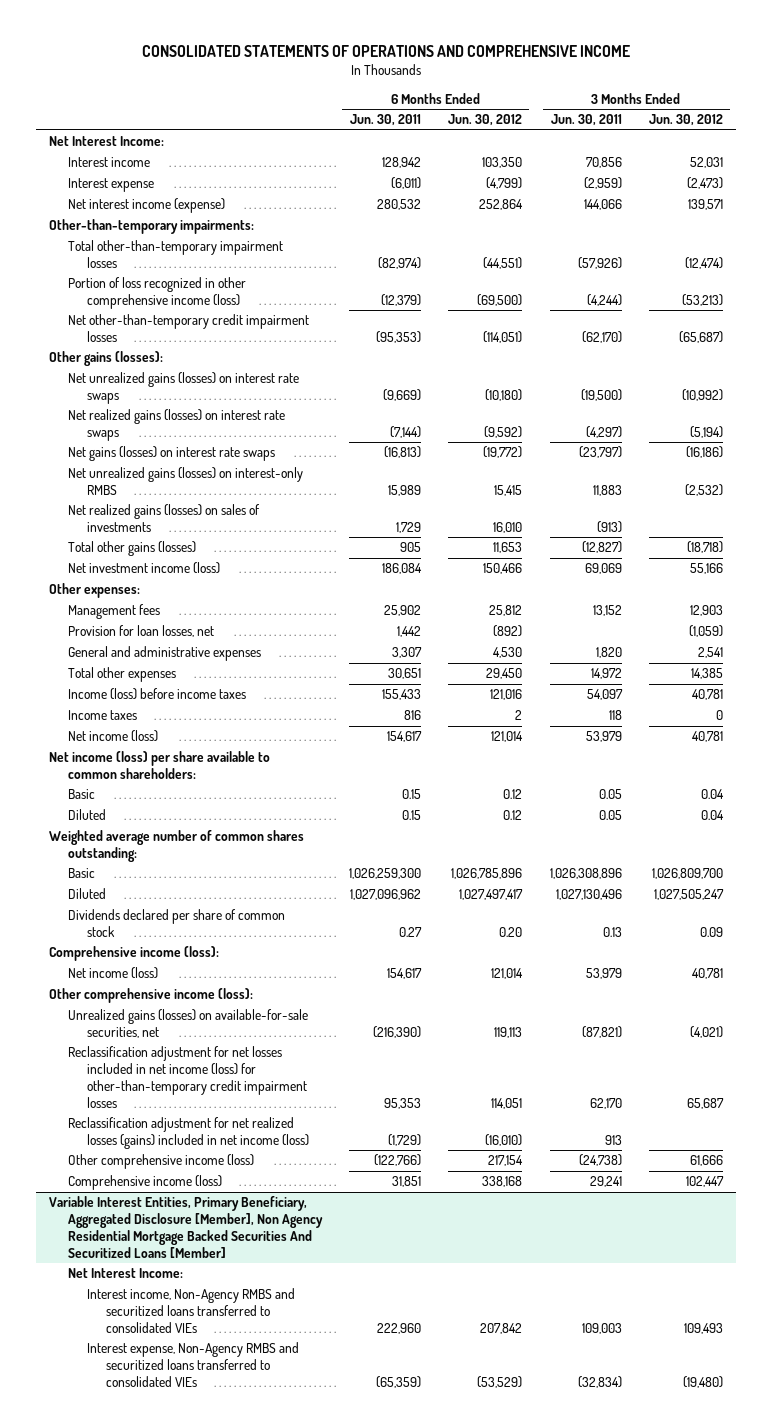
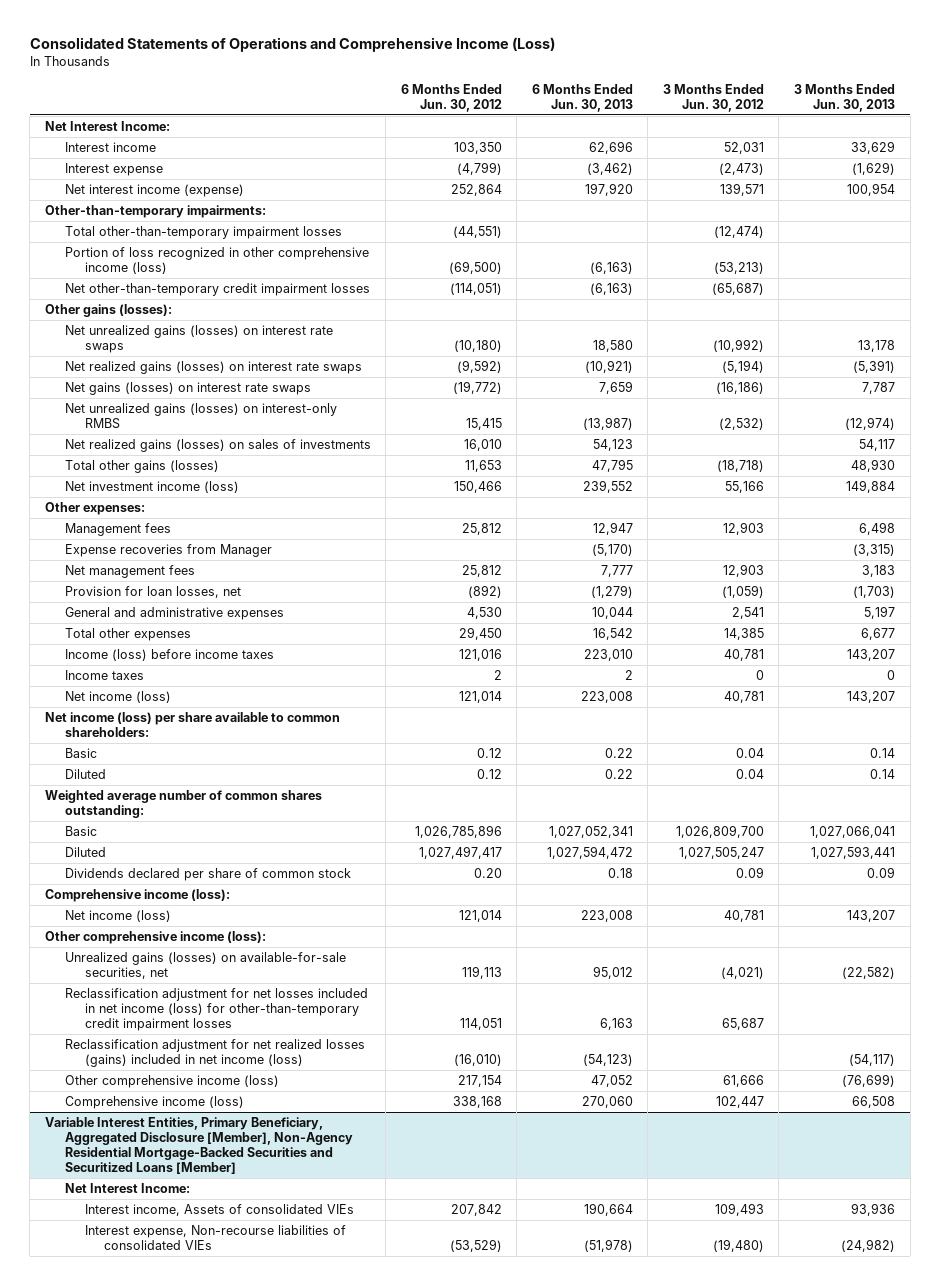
[141,44,630,57] CONSOLIDATED STATEMENTS OF OPERATIONS AND COMPREHENSIVE INCOME -> [29,37,555,53] Consolidated Statements of Operations and Comprehensive Income (Loss)
[350,114,422,127] Jun. 30, 2011 -> none
[550,114,622,127] Jun. 30, 2011 -> none
none -> [531,83,633,112] 6 Months Ended Jun. 30, 2013
none -> [793,83,895,112] 3 Months Ended Jun. 30, 2013
none -> [64,544,272,558] Expense recoveries from Manager
none -> [64,565,195,579] Net management fees
[49,1196,323,1258] Variable Interest Entities, Primary Beneficiary, Aggregated Disclosure [Member], Non Agency Residential Mortgage Backed Securities And Securitized Loans [Member] -> [44,1117,353,1175] Variable Interest Entities, Primary Beneficiary, Aggregated Disclosure [Member], Non-Agency Residential Mortgage-Backed Securities and Securitized Loans [Member]
[86,1288,295,1334] Interest income, Non-Agency RMBS and securitized loans transferred to consolidated VIEs -> [84,1204,354,1217] Interest income, Assets of consolidated VIEs
[86,1342,299,1388] Interest expense, Non-Agency RMBS and securitized loans transferred to consolidated VIEs -> [84,1225,346,1251] Interest expense, Non-recourse liabilities of consolidated VIEs

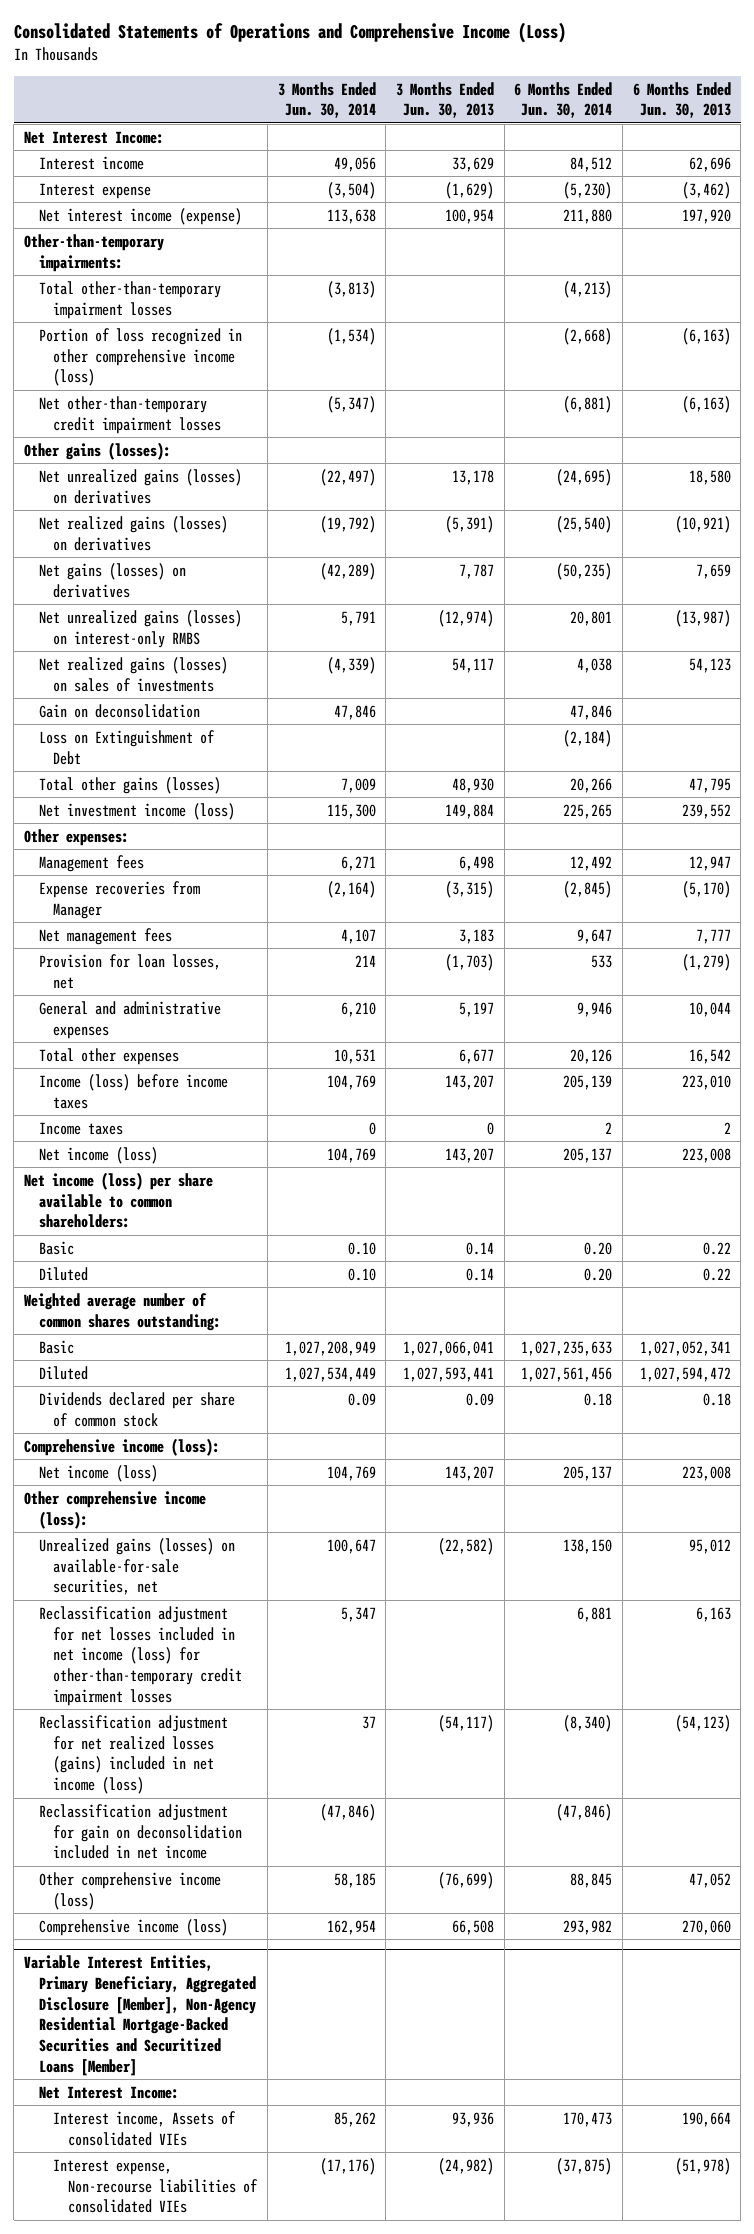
[400,83,502,112] 6 Months Ended Jun. 30, 2012 -> none
[662,83,764,112] 3 Months Ended Jun. 30, 2012 -> none
none -> [277,81,376,119] 3 Months Ended Jun. 30, 2014
none -> [514,81,613,119] 6 Months Ended Jun. 30, 2014
[64,325,333,354] Net unrealized gains (losses) on interest rate swaps -> [38,468,242,504] Net unrealized gains (losses) on derivatives
[64,361,362,375] Net realized gains (losses) on interest rate swaps -> [38,515,228,551] Net realized gains (losses) on derivatives
[64,382,311,396] Net gains (losses) on interest rate swaps -> [38,562,186,598] Net gains (losses) on derivatives
none -> [38,703,200,718] Gain on deconsolidation
none -> [38,729,215,765] Loss on Extinguishment of Debt
none -> [38,1803,243,1860] Reclassification adjustment for gain on deconsolidation included in net income

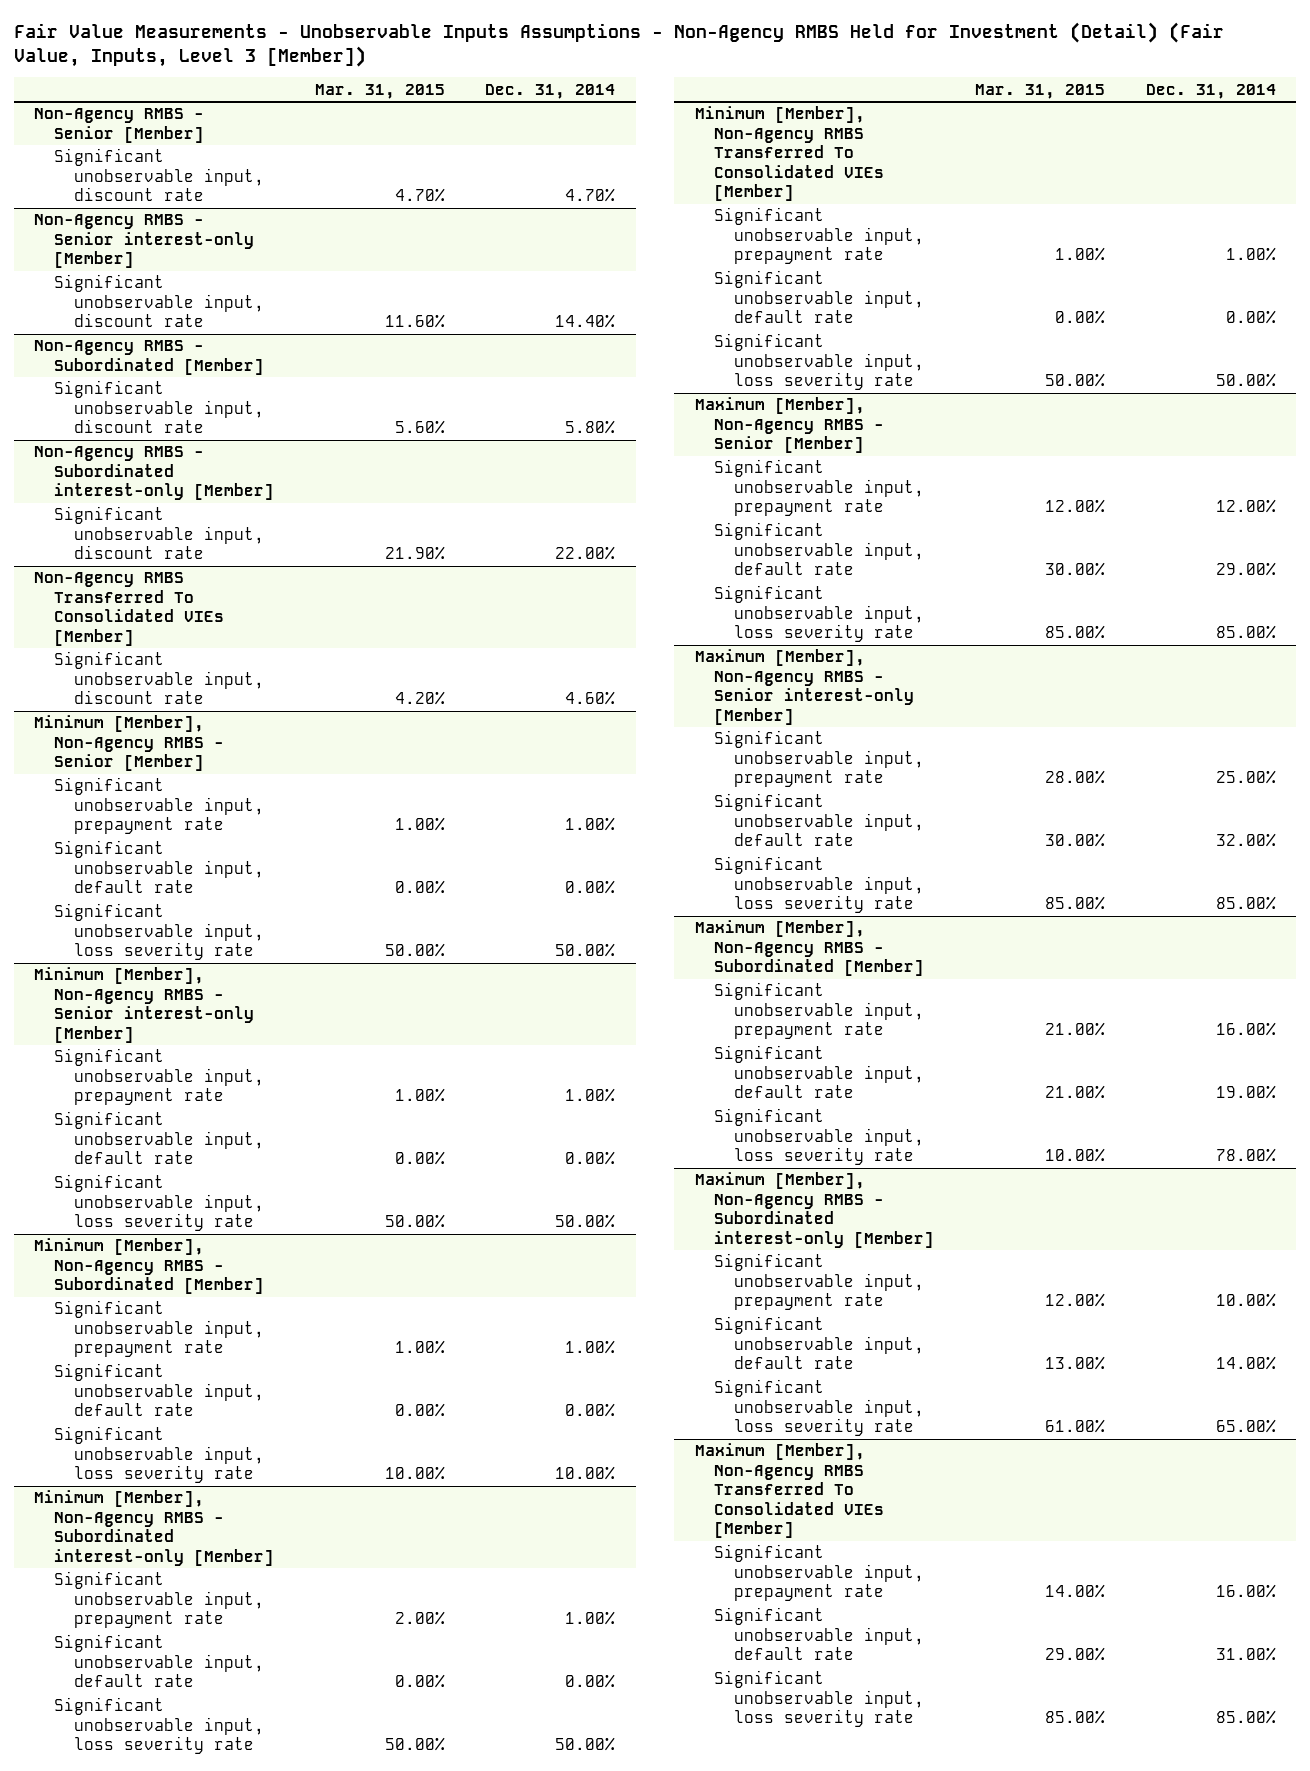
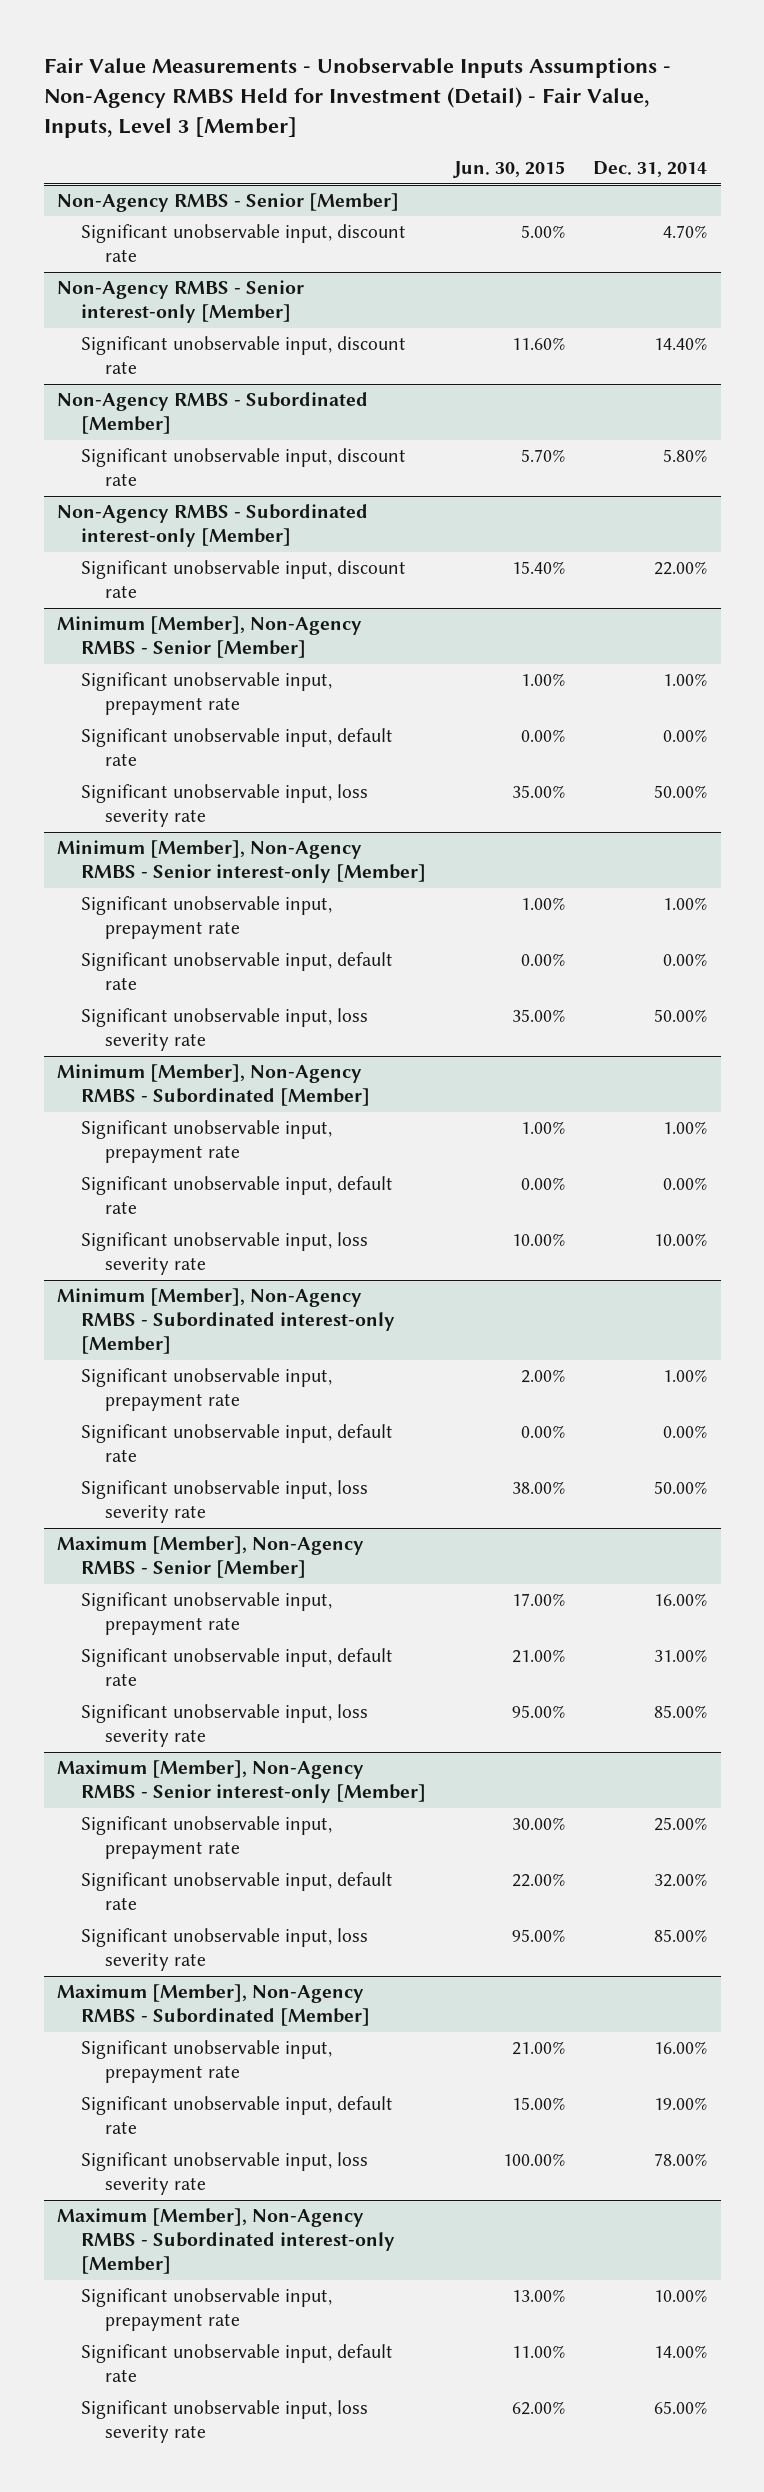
[13,21,1224,67] Fair Value Measurements - Unobservable Inputs Assumptions - Non-Agency RMBS Held for Investment (Detail) (Fair Value, Inputs, Level 3 [Member]) -> [43,57,671,139] Fair Value Measurements - Unobservable Inputs Assumptions - Non-Agency RMBS Held for Investment (Detail) - Fair Value, Inputs, Level 3 [Member]
[314,83,445,99] Mar. 31, 2015 -> none
none -> [452,161,565,179] Jun. 30, 2015
[34,572,224,646] Non-Agency RMBS Transferred To Consolidated VIEs [Member] -> none
[53,651,264,705] Significant unobservable input, discount rate -> none
[694,106,885,202] Minimum [Member], Non-Agency RMBS Transferred To Consolidated VIEs [Member] -> none
[714,207,925,265] Significant unobservable input, prepayment rate -> none
[714,270,925,324] Significant unobservable input, default rate -> none
[714,333,925,391] Significant unobservable input, loss severity rate -> none
[1215,499,1276,514] 12.00% -> [653,1593,707,1607] 16.00%
[1215,562,1276,577] 29.00% -> [653,1649,707,1663] 31.00%
[694,1443,885,1539] Maximum [Member], Non-Agency RMBS Transferred To Consolidated VIEs [Member] -> none
[714,1544,925,1602] Significant unobservable input, prepayment rate -> none
[714,1607,925,1661] Significant unobservable input, default rate -> none
[714,1670,925,1728] Significant unobservable input, loss severity rate -> none

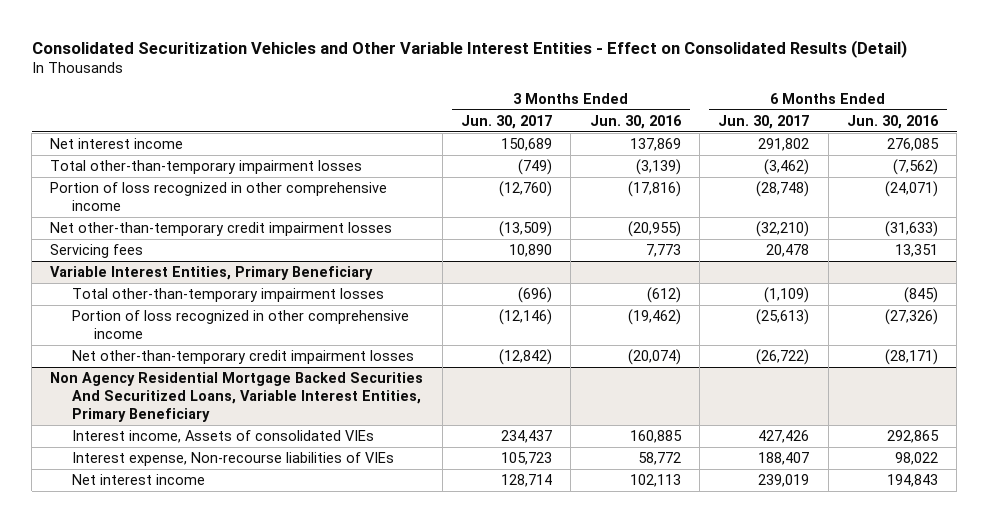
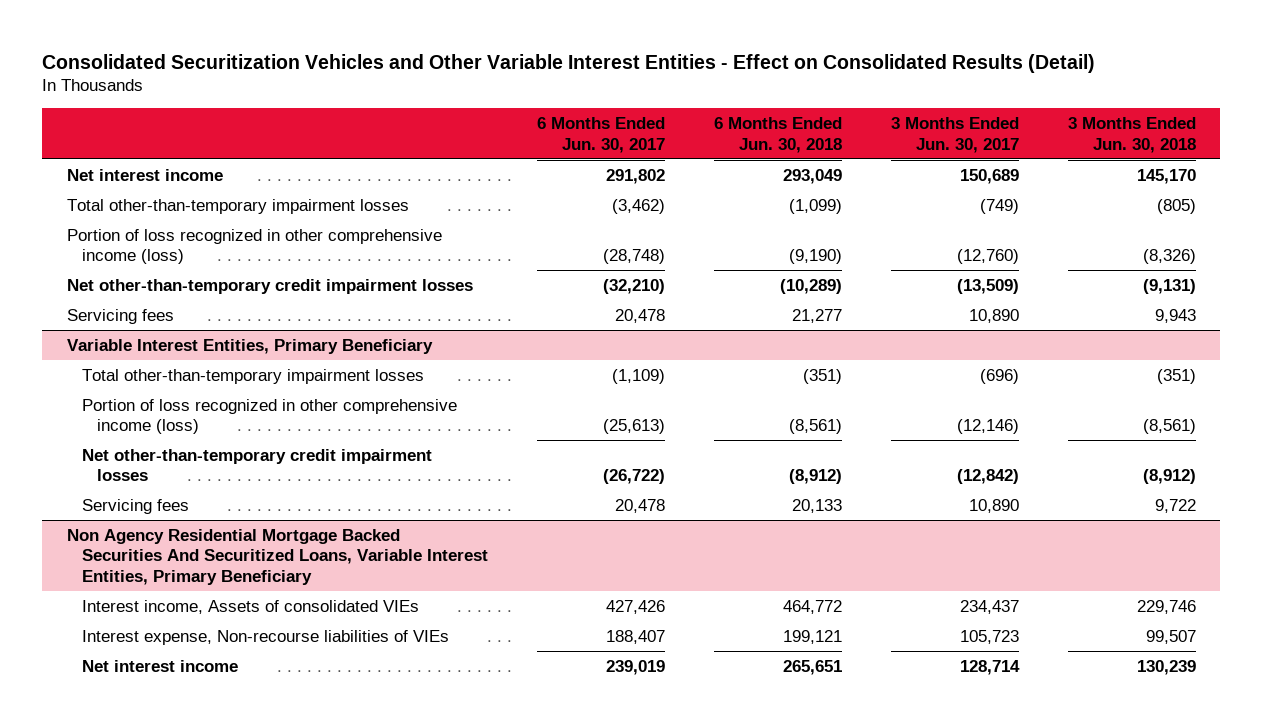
[589,114,682,129] Jun. 30, 2016 -> none
[847,114,940,129] Jun. 30, 2016 -> none
none -> [713,117,842,153] 6 Months Ended Jun. 30, 2018
none -> [1067,117,1196,153] 3 Months Ended Jun. 30, 2018
[50,182,388,212] Portion of loss recognized in other comprehensive income -> [66,228,442,265] Portion of loss recognized in other comprehensive income (loss)
[72,310,410,340] Portion of loss recognized in other comprehensive income -> [81,398,457,435] Portion of loss recognized in other comprehensive income (loss)
none -> [81,498,189,514] Servicing fees

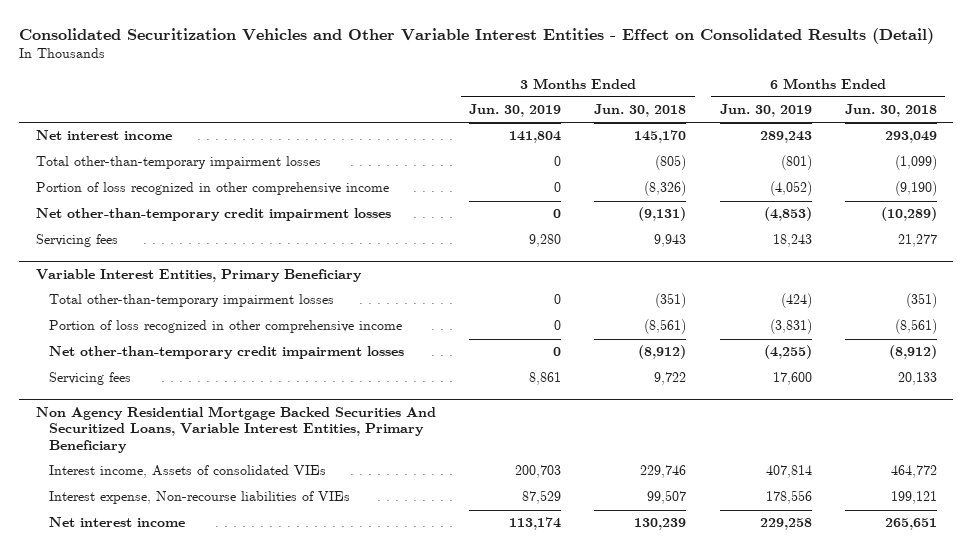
[536,117,665,153] 6 Months Ended Jun. 30, 2017 -> none
[890,117,1019,153] 3 Months Ended Jun. 30, 2017 -> none
none -> [469,104,562,118] Jun. 30, 2019
none -> [719,104,812,118] Jun. 30, 2019
[66,228,442,265] Portion of loss recognized in other comprehensive income (loss) -> [35,182,389,196] Portion of loss recognized in other comprehensive income
[81,398,457,435] Portion of loss recognized in other comprehensive income (loss) -> [49,320,403,334] Portion of loss recognized in other comprehensive income

